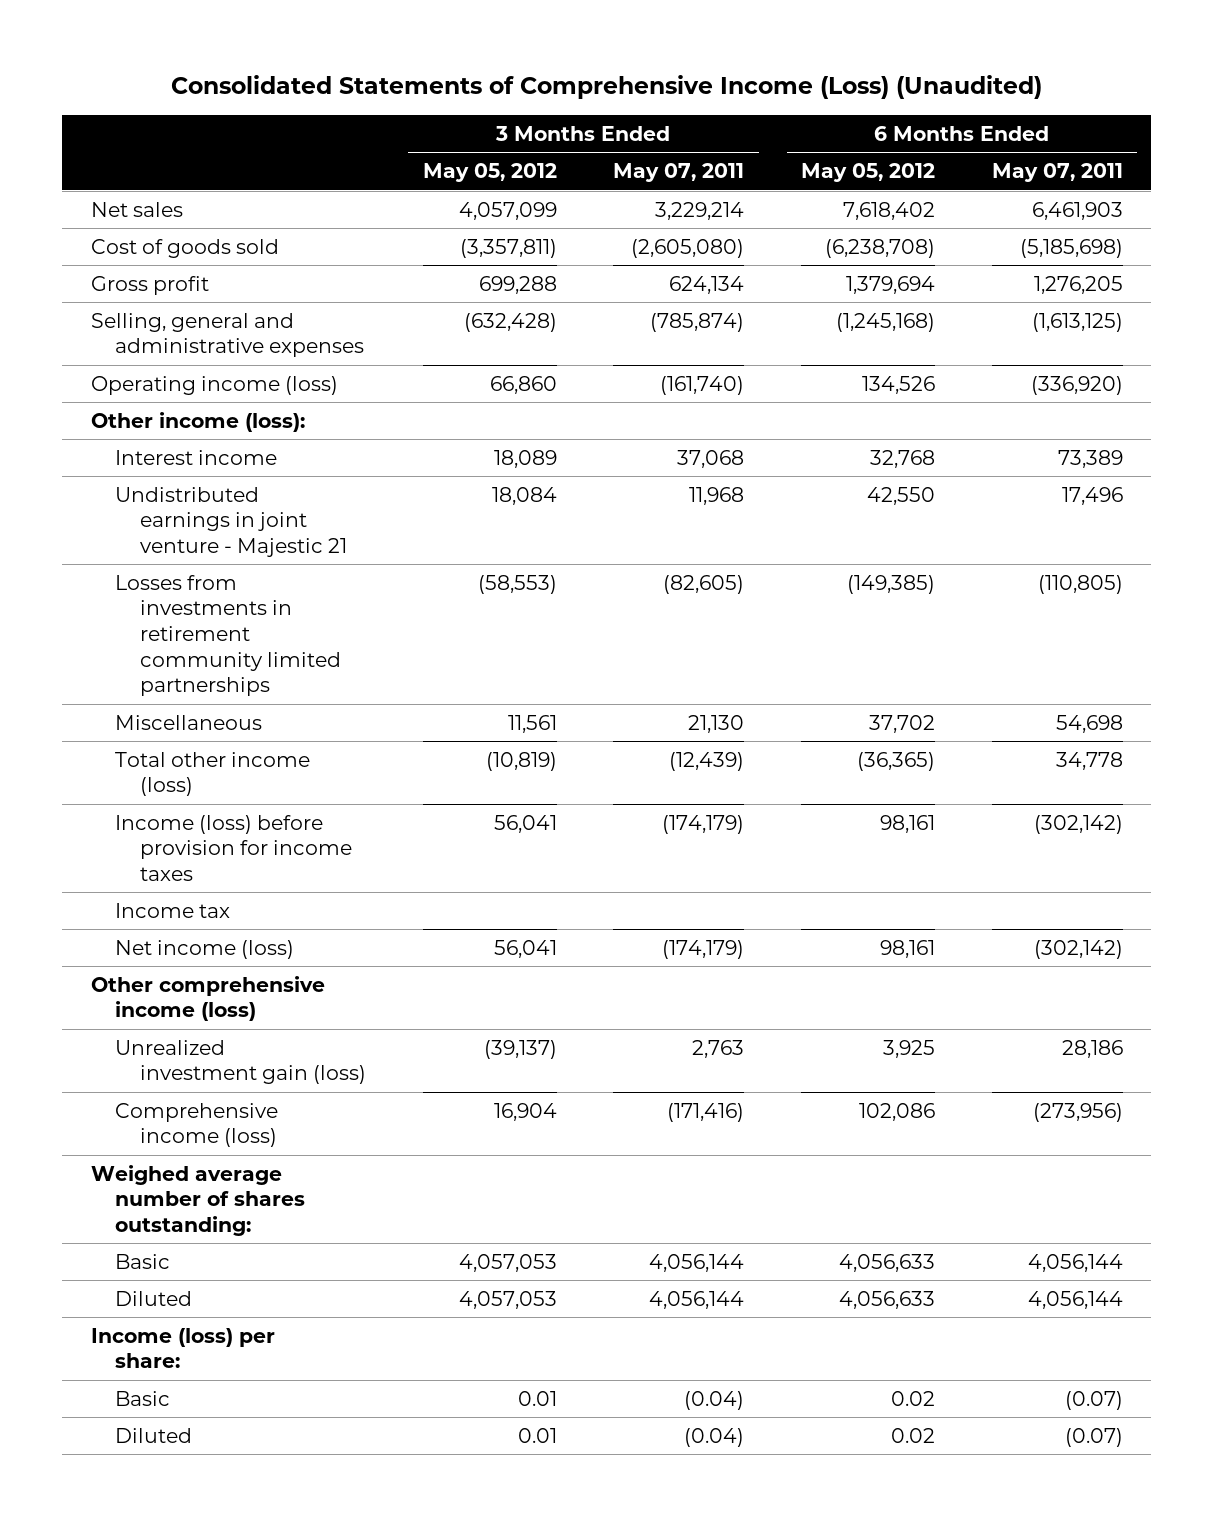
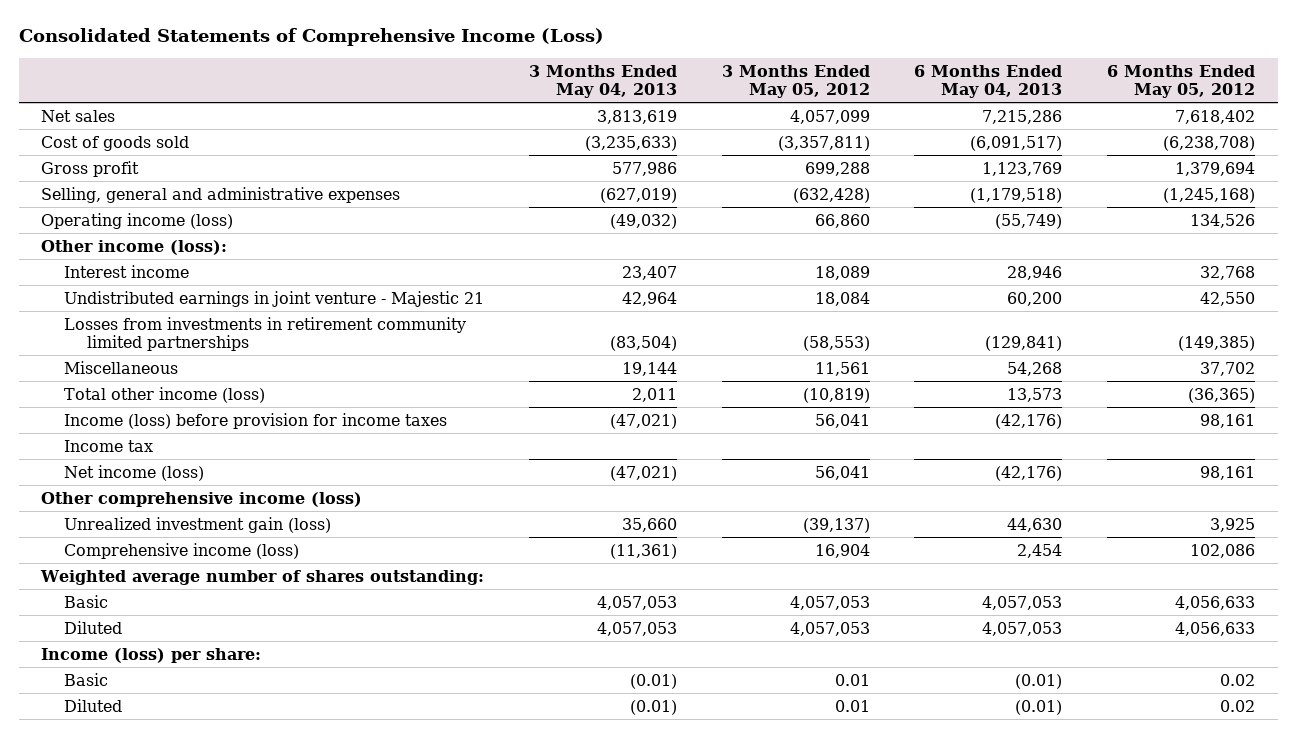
[170,75,1042,100] Consolidated Statements of Comprehensive Income (Loss) (Unaudited) -> [18,28,604,47] Consolidated Statements of Comprehensive Income (Loss)
[613,163,745,183] May 07, 2011 -> none
[992,163,1124,183] May 07, 2011 -> none
none -> [528,64,677,98] 3 Months Ended May 04, 2013
none -> [914,64,1063,98] 6 Months Ended May 04, 2013
[90,1164,306,1236] Weighed average number of shares outstanding: -> [39,569,484,585] Weighted average number of shares outstanding:

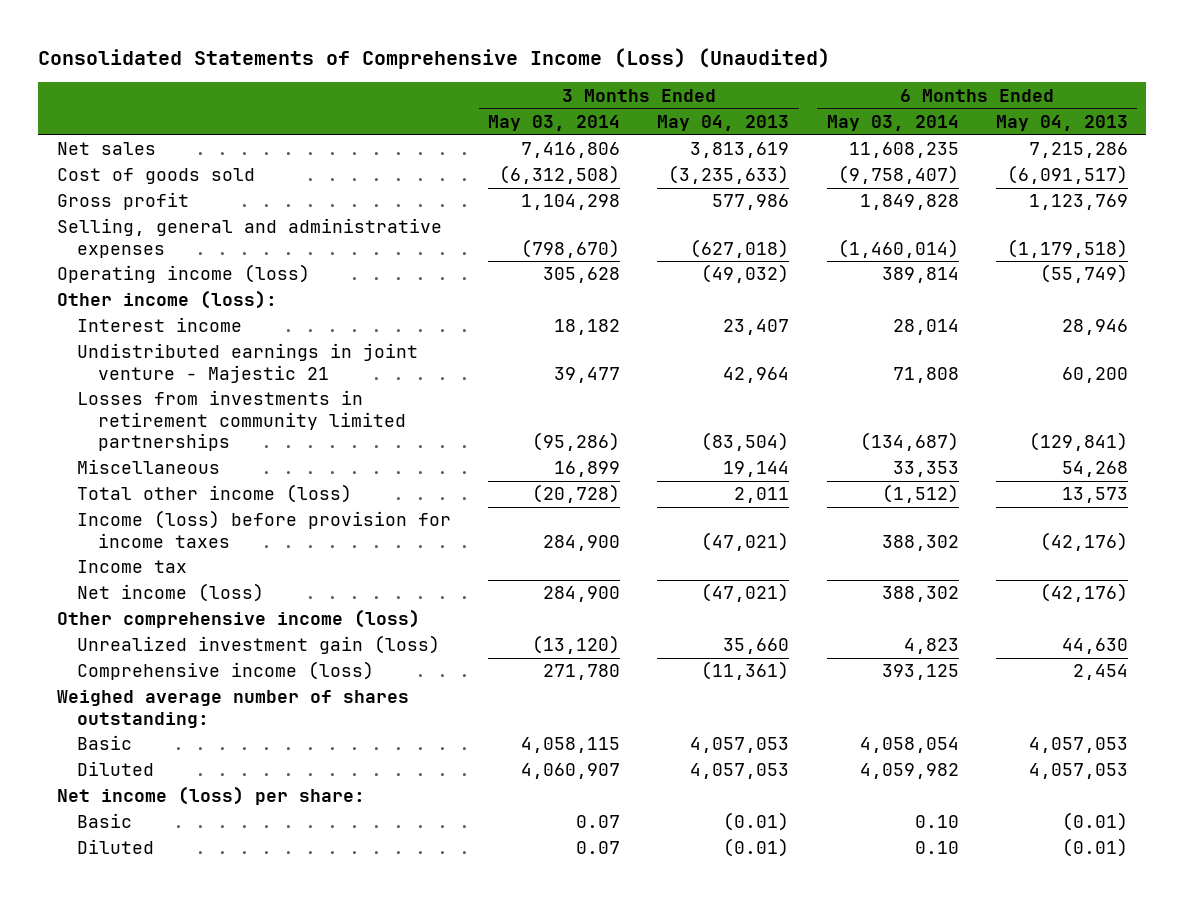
[18,28,604,47] Consolidated Statements of Comprehensive Income (Loss) -> [38,48,831,70] Consolidated Statements of Comprehensive Income (Loss) (Unaudited)
[721,64,870,98] 3 Months Ended May 05, 2012 -> none
[1107,64,1256,98] 6 Months Ended May 05, 2012 -> none
none -> [488,115,621,132] May 03, 2014
none -> [826,115,959,132] May 03, 2014
[599,187,677,203] (627,019) -> [690,238,790,258] (627,018)
[39,569,484,585] Weighted average number of shares outstanding: -> [56,690,409,728] Weighed average number of shares outstanding:
[40,647,261,663] Income (loss) per share: -> [56,786,365,806] Net income (loss) per share:

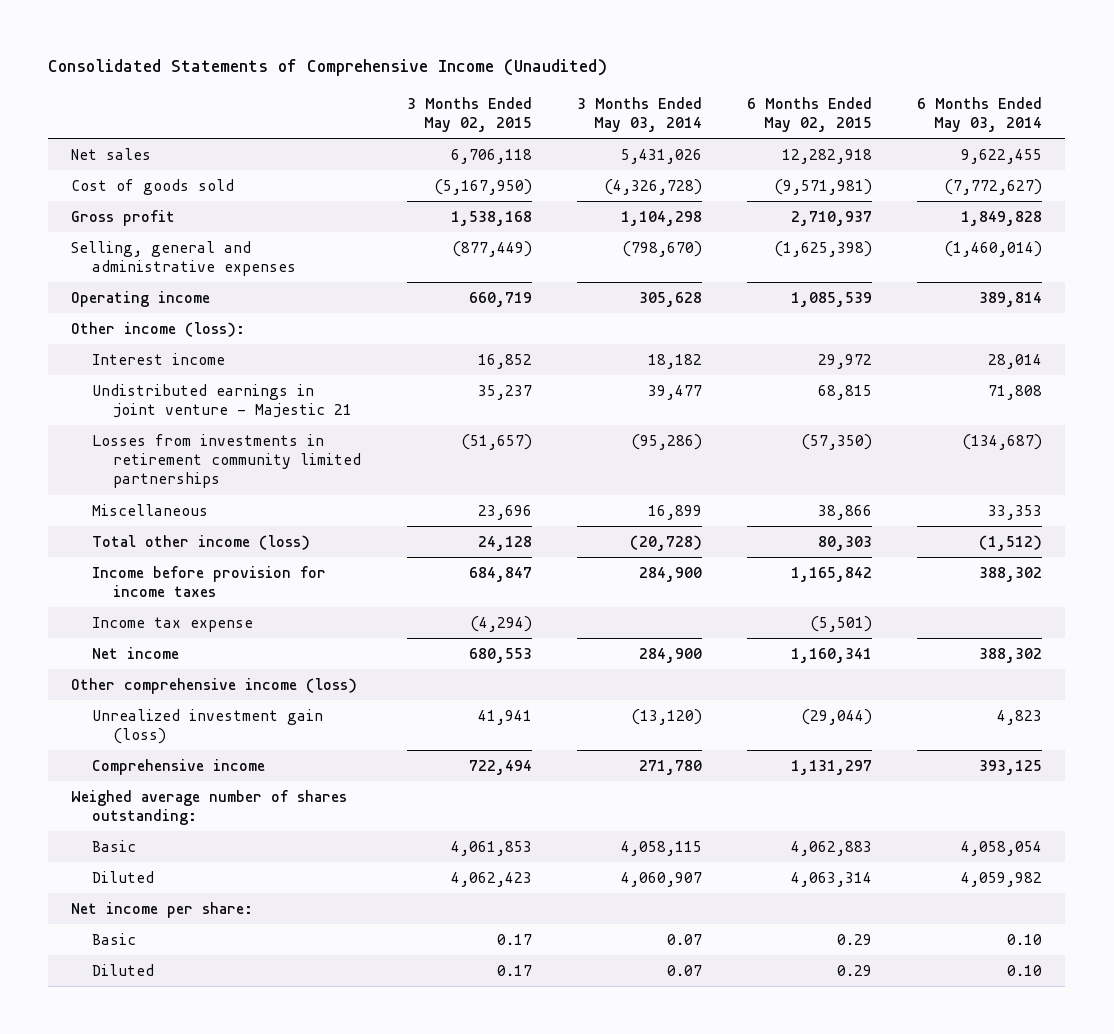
[38,48,831,70] Consolidated Statements of Comprehensive Income (Loss) (Unaudited) -> [48,59,608,77] Consolidated Statements of Comprehensive Income (Unaudited)
[657,115,790,132] May 04, 2013 -> none
[995,115,1128,132] May 04, 2013 -> none
none -> [406,96,532,132] 3 Months Ended May 02, 2015
none -> [747,96,873,132] 6 Months Ended May 02, 2015
[521,142,621,159] 7,416,806 -> [620,148,702,164] 5,431,026
[848,142,959,159] 11,608,235 -> [961,148,1043,164] 9,622,455
[499,165,621,185] (6,312,508) -> [603,178,702,195] (4,326,728)
[837,165,959,185] (9,758,407) -> [944,178,1043,195] (7,772,627)
[56,264,310,284] Operating income (loss) -> [71,290,211,307] Operating income
[77,510,452,548] Income (loss) before provision for income taxes -> [92,565,327,598] Income before provision for income taxes
[77,560,188,574] Income tax -> [92,616,254,632] Income tax expense
[77,583,265,603] Net income (loss) -> [92,646,180,659] Net income
[77,661,375,681] Comprehensive income (loss) -> [92,758,266,775] Comprehensive income
[56,786,365,806] Net income (loss) per share: -> [71,901,254,918] Net income per share:

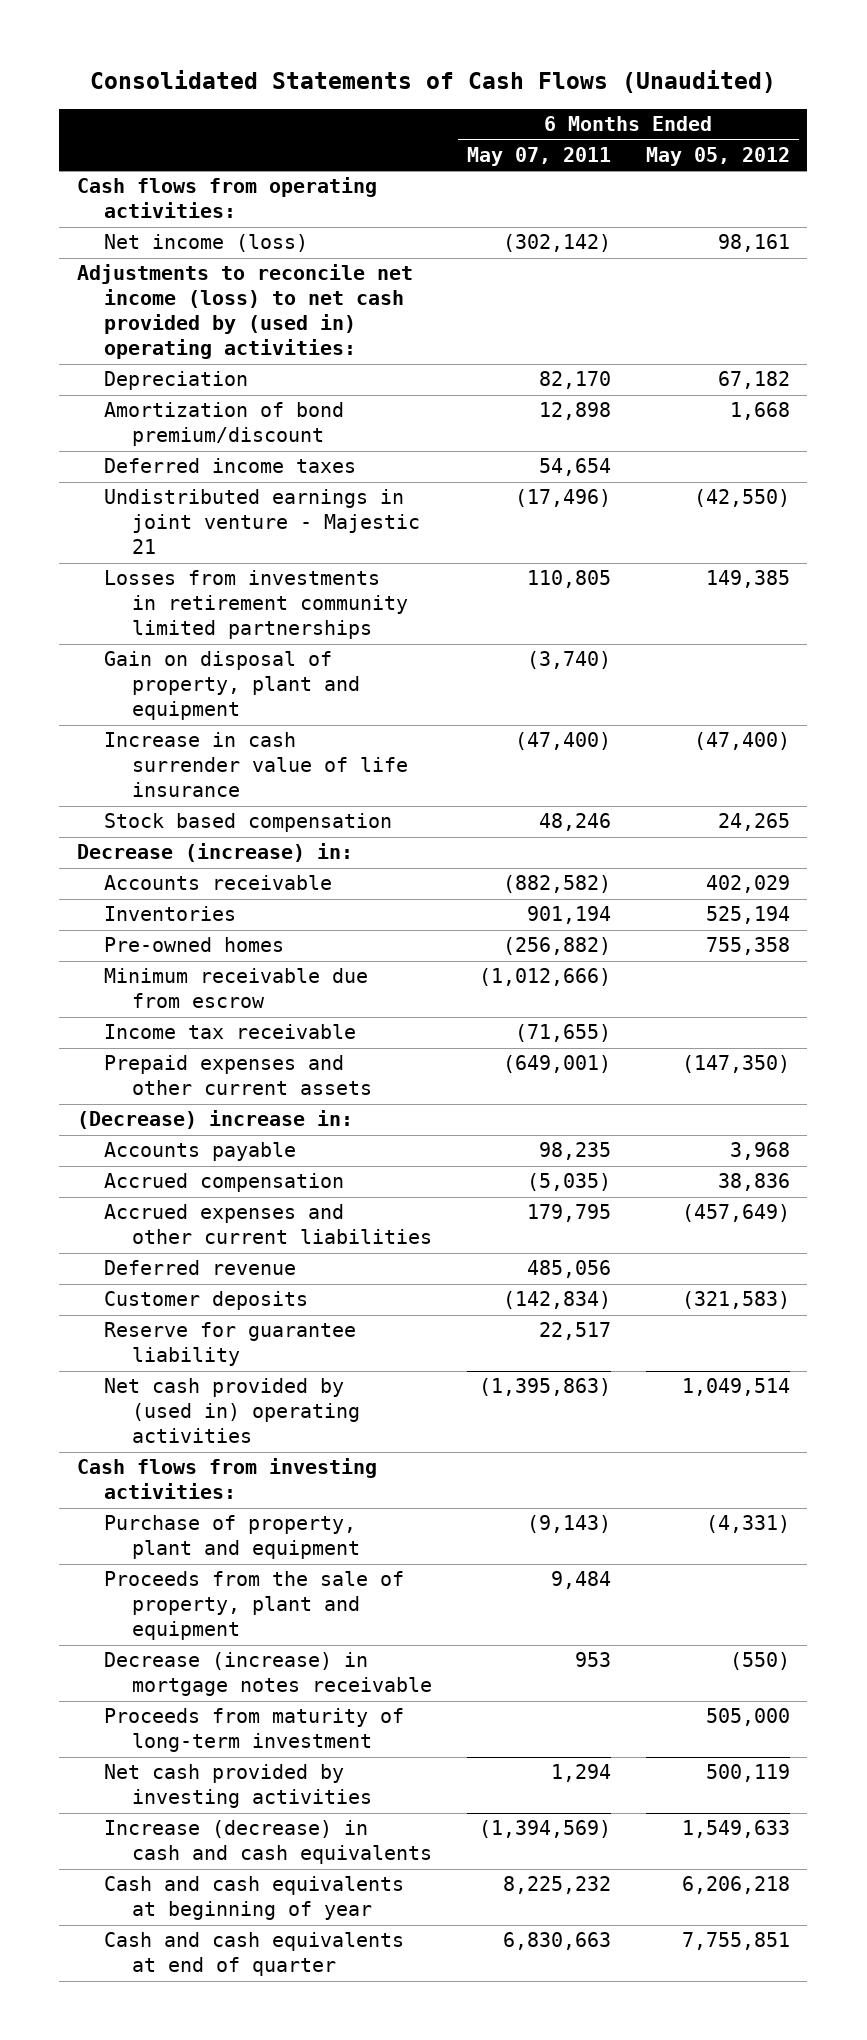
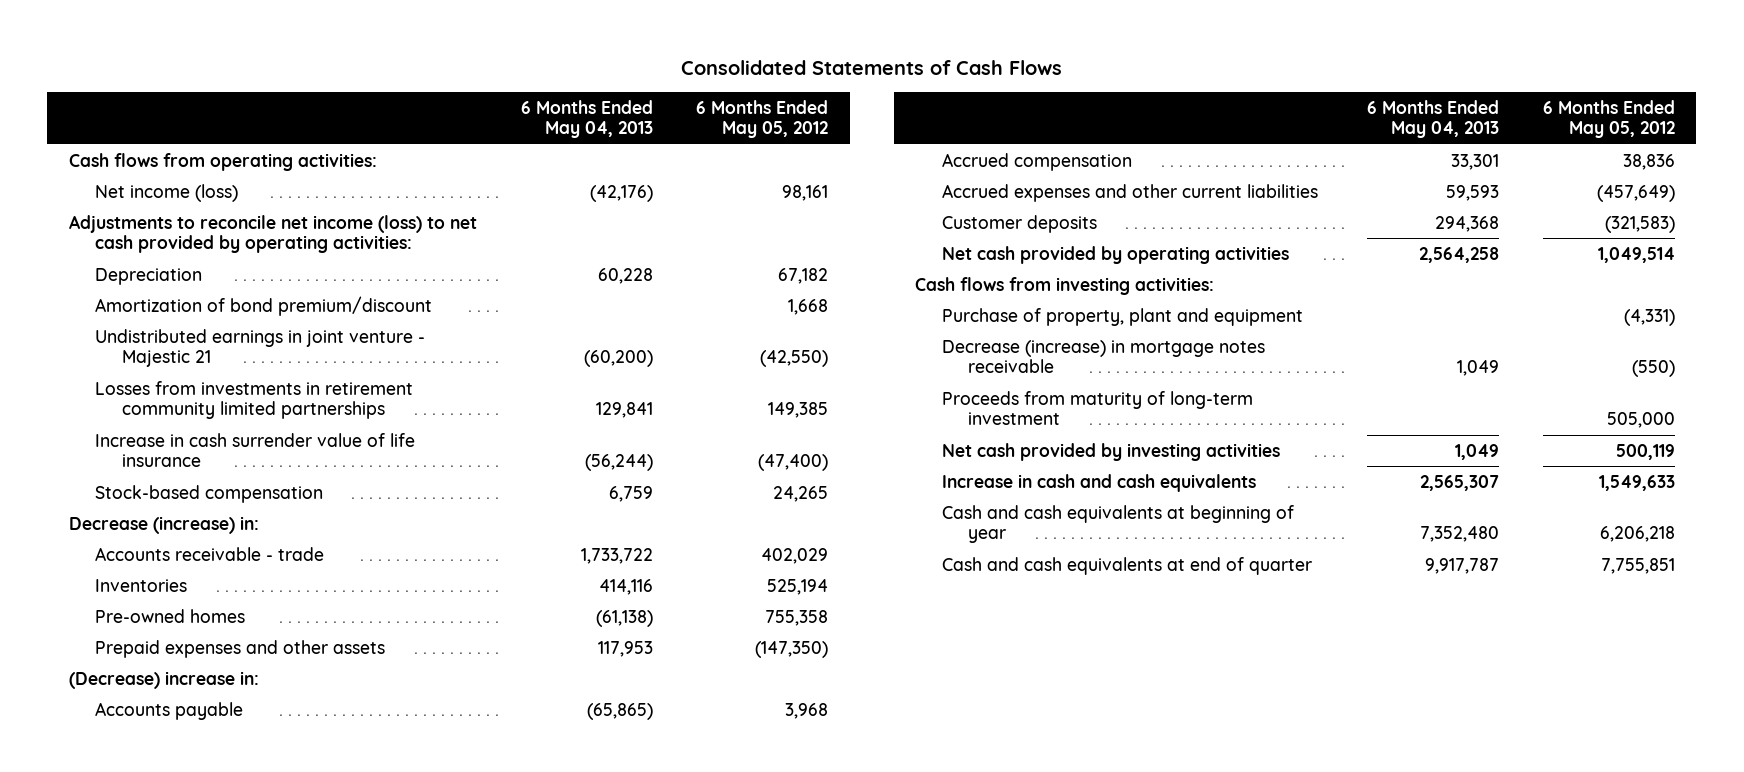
[90,70,777,94] Consolidated Statements of Cash Flows (Unaudited) -> [680,59,1062,75] Consolidated Statements of Cash Flows
[466,147,611,167] May 07, 2011 -> none
none -> [520,99,653,139] 6 Months Ended May 04, 2013
[76,264,413,360] Adjustments to reconcile net income (loss) to net cash provided by (used in) operating activities: -> [69,214,478,254] Adjustments to reconcile net income (loss) to net cash provided by operating activities:
[104,458,357,474] Deferred income taxes -> none
[104,651,360,721] Gain on disposal of property, plant and equipment -> none
[104,813,393,833] Stock based compensation -> [95,484,324,503] Stock-based compensation
[104,875,333,891] Accounts receivable -> [95,546,325,561] Accounts receivable - trade
[104,968,369,1009] Minimum receivable due from escrow -> none
[104,1024,357,1040] Income tax receivable -> none
[104,1055,372,1096] Prepaid expenses and other current assets -> [95,639,386,658] Prepaid expenses and other assets
[104,1260,297,1276] Deferred revenue -> none
[104,1322,357,1367] Reserve for guarantee liability -> none
[104,1378,360,1444] Net cash provided by (used in) operating activities -> [941,245,1289,264] Net cash provided by operating activities
[104,1571,405,1641] Proceeds from the sale of property, plant and equipment -> none
[104,1820,432,1865] Increase (decrease) in cash and cash equivalents -> [941,473,1256,492] Increase in cash and cash equivalents

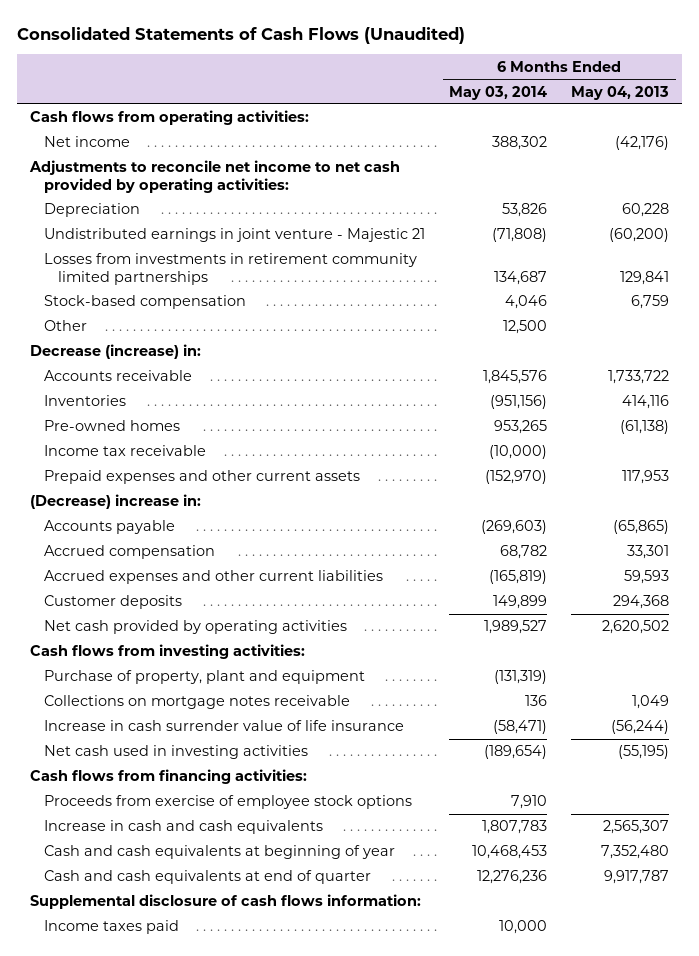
[680,59,1062,75] Consolidated Statements of Cash Flows -> [17,26,466,44] Consolidated Statements of Cash Flows (Unaudited)
[696,99,829,139] 6 Months Ended May 05, 2012 -> none
none -> [448,85,547,100] May 03, 2014
[95,183,239,202] Net income (loss) -> [43,136,130,148] Net income
[69,214,478,254] Adjustments to reconcile net income (loss) to net cash provided by operating activities: -> [28,160,400,193] Adjustments to reconcile net income to net cash provided by operating activities:
[95,295,433,316] Amortization of bond premium/discount -> none
none -> [43,320,87,332] Other
[95,546,325,561] Accounts receivable - trade -> [43,370,192,382] Accounts receivable
none -> [43,445,206,457] Income tax receivable
[95,639,386,658] Prepaid expenses and other assets -> [43,470,360,485] Prepaid expenses and other current assets
[1418,246,1499,263] 2,564,258 -> [602,620,670,635] 2,620,502
[941,390,1253,426] Proceeds from maturity of long-term investment -> none
[941,339,1265,374] Decrease (increase) in mortgage notes receivable -> [43,695,350,710] Collections on mortgage notes receivable
[95,432,416,468] Increase in cash surrender value of life insurance -> [43,720,404,732] Increase in cash surrender value of life insurance
[941,442,1280,461] Net cash provided by investing activities -> [43,745,308,760] Net cash used in investing activities
[1454,443,1499,460] 1,049 -> [618,745,670,760] (55,195)
none -> [29,769,307,785] Cash flows from financing activities:
none -> [43,795,412,810] Proceeds from exercise of employee stock options
none -> [29,894,421,910] Supplemental disclosure of cash flows information:
none -> [43,920,179,935] Income taxes paid

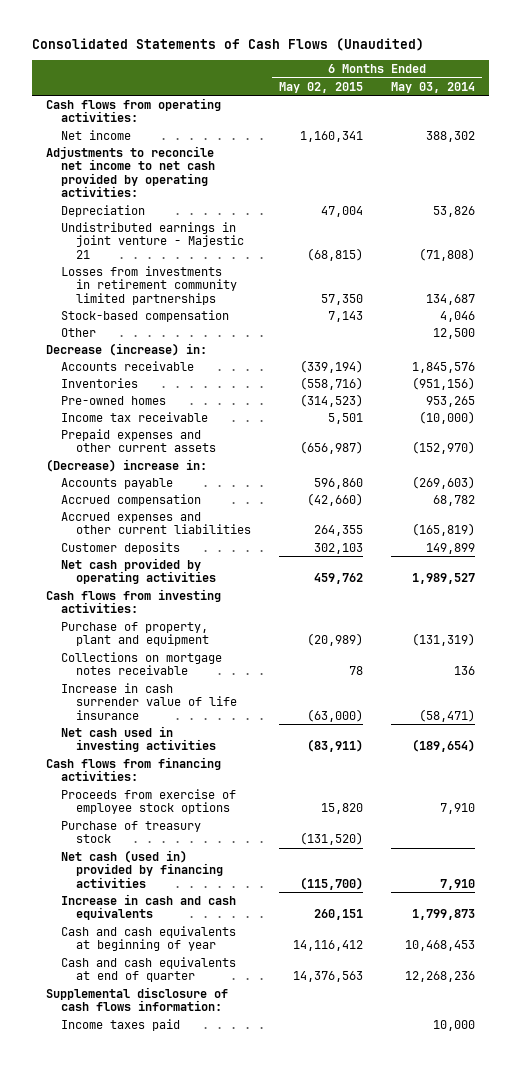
[571,85,670,100] May 04, 2013 -> none
none -> [279,81,364,93] May 02, 2015
none -> [60,820,201,844] Purchase of treasury stock
none -> [60,849,224,888] Net cash (used in) provided by financing activities
[481,820,547,835] 1,807,783 -> [412,909,476,921] 1,799,873
[476,870,547,885] 12,276,236 -> [405,971,476,983] 12,268,236

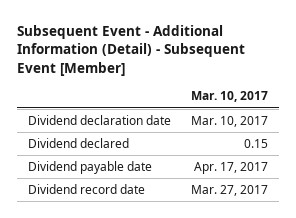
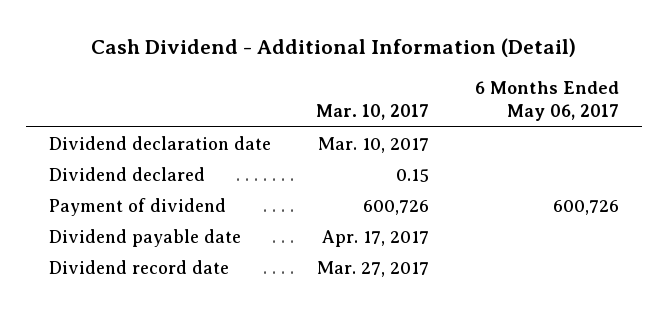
[17,24,246,76] Subsequent Event - Additional Information (Detail) - Subsequent Event [Member] -> [90,38,576,58] Cash Dividend - Additional Information (Detail)
none -> [475,81,620,122] 6 Months Ended May 06, 2017
none -> [48,197,226,216] Payment of dividend

